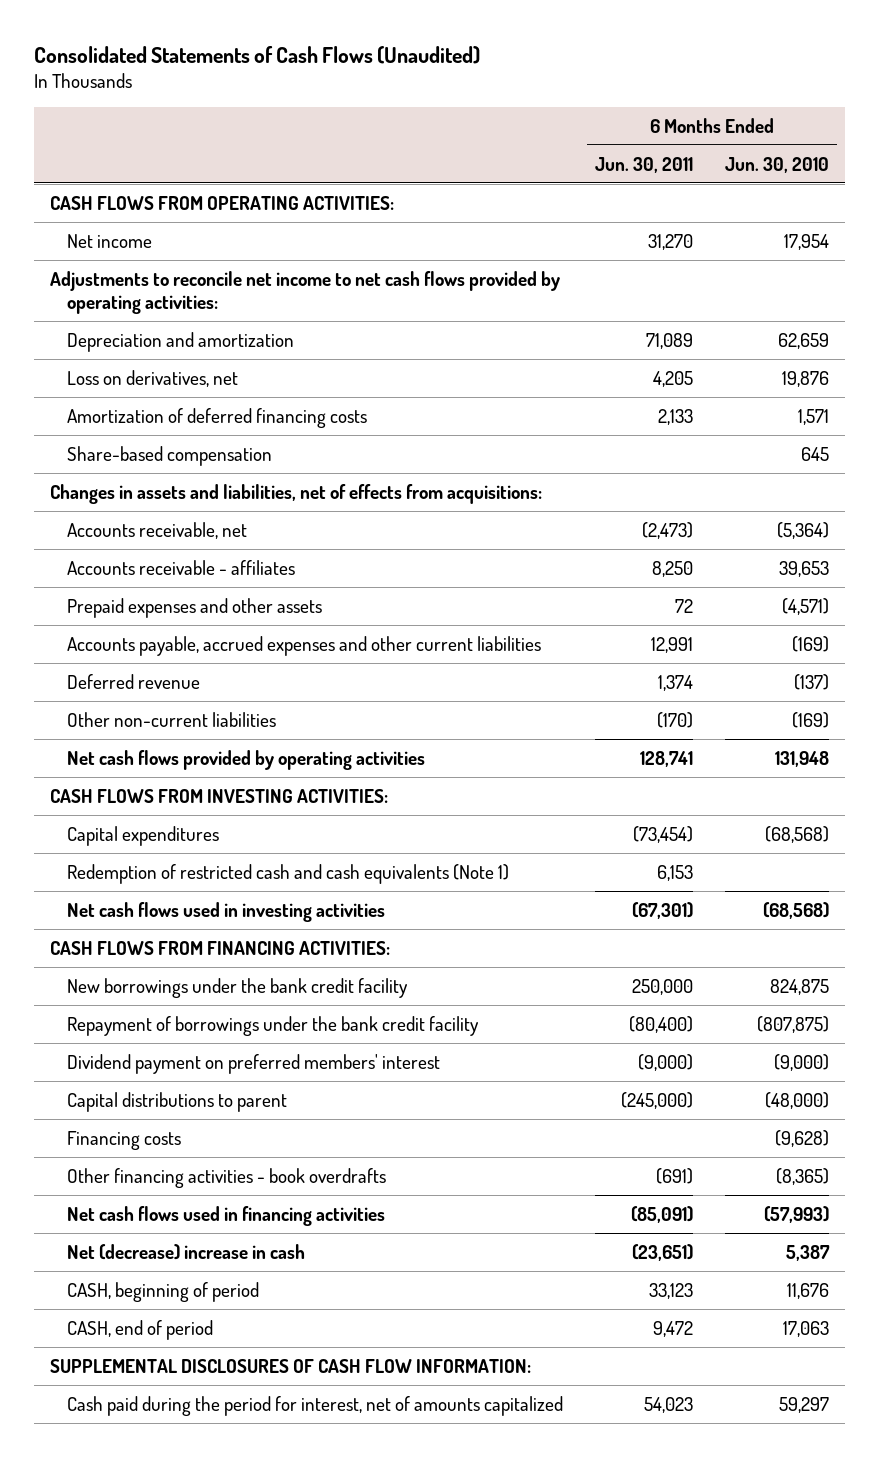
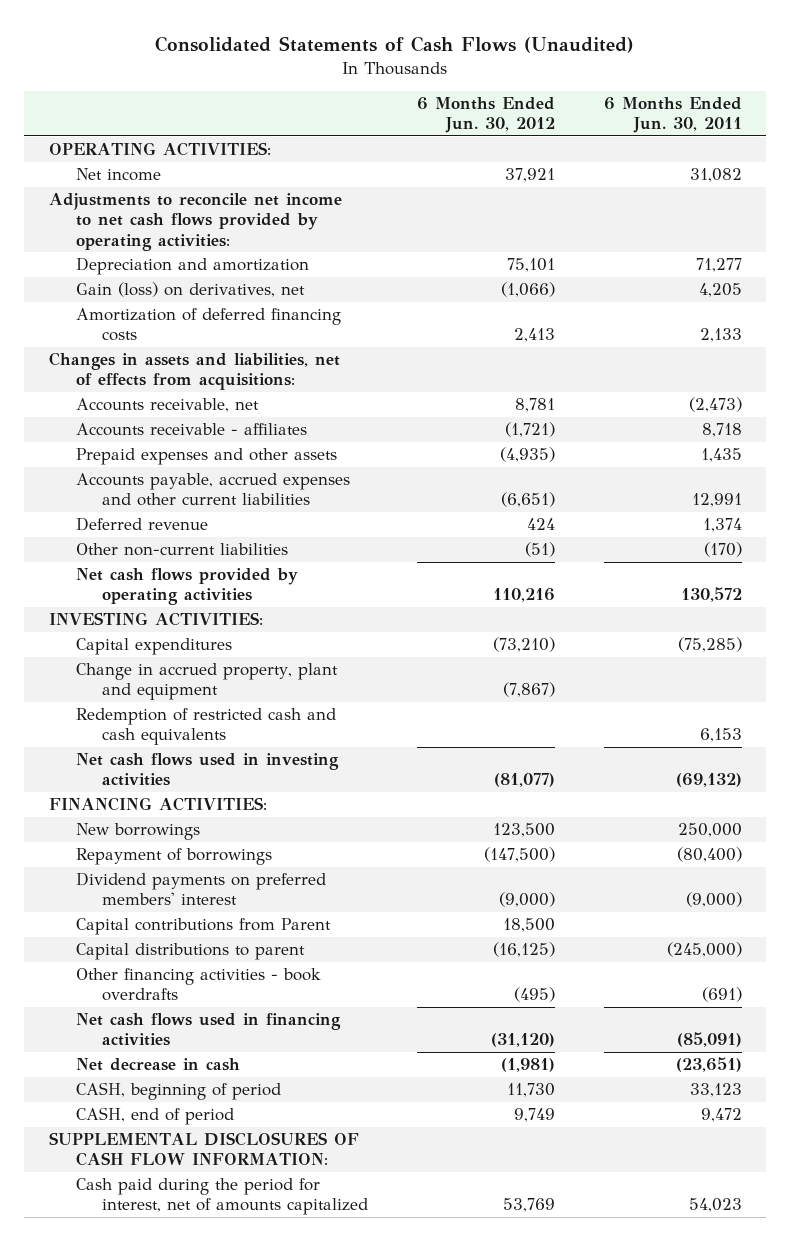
[724,156,829,173] Jun. 30, 2010 -> none
none -> [417,97,556,134] 6 Months Ended Jun. 30, 2012
[49,195,394,210] CASH FLOWS FROM OPERATING ACTIVITIES: -> [48,142,271,157] OPERATING ACTIVITIES:
[648,233,694,250] 31,270 -> [689,168,742,183] 31,082
[646,332,694,349] 71,089 -> [695,258,742,273] 71,277
[67,369,239,387] Loss on derivatives, net -> [75,282,305,298] Gain (loss) on derivatives, net
[67,445,273,466] Share-based compensation -> none
[652,560,694,577] 8,250 -> [701,423,742,438] 8,718
[675,598,694,613] 72 -> [700,448,742,463] 1,435
[640,750,694,767] 128,741 -> [680,587,742,603] 130,572
[49,788,388,803] CASH FLOWS FROM INVESTING ACTIVITIES: -> [48,612,263,627] INVESTING ACTIVITIES:
[633,825,694,843] (73,454) -> [677,637,742,653] (75,285)
none -> [75,663,338,701] Change in accrued property, plant and equipment
[67,863,510,884] Redemption of restricted cash and cash equivalents (Note 1) -> [75,708,336,746] Redemption of restricted cash and cash equivalents
[632,901,694,919] (67,301) -> [675,773,742,788] (69,132)
[49,940,390,955] CASH FLOWS FROM FINANCING ACTIVITIES: -> [48,797,267,812] FINANCING ACTIVITIES:
[67,977,409,998] New borrowings under the bank credit facility -> [75,823,200,841] New borrowings
[67,1015,480,1036] Repayment of borrowings under the bank credit facility -> [75,848,272,866] Repayment of borrowings
[67,1053,441,1074] Dividend payment on preferred members' interest -> [75,872,326,906] Dividend payments on preferred members' interest
none -> [75,918,331,936] Capital contributions from Parent
[67,1130,182,1150] Financing costs -> none
[67,1243,306,1260] Net (decrease) increase in cash -> [75,1058,240,1072] Net decrease in cash

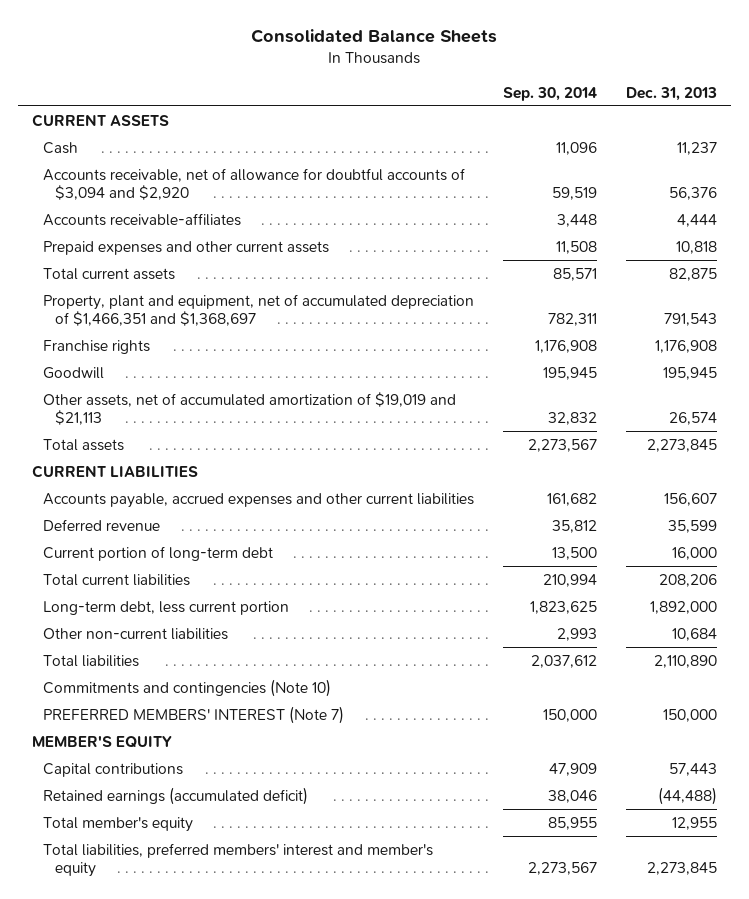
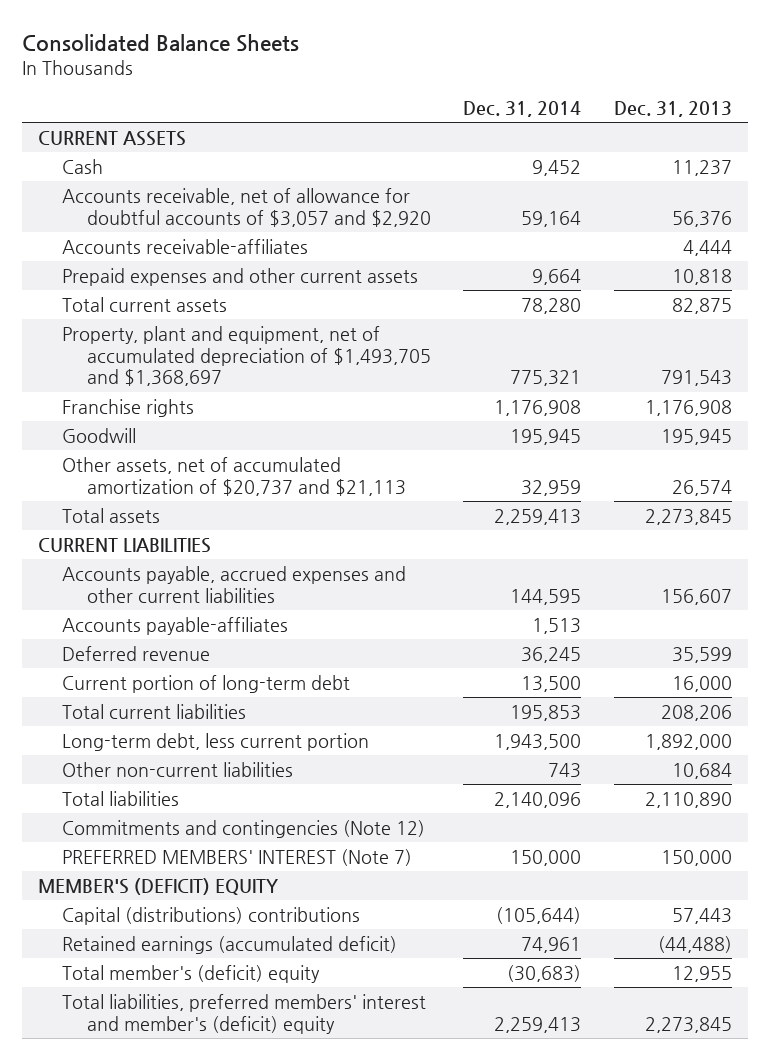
[503,86,598,101] Sep. 30, 2014 -> none
none -> [463,100,582,117] Dec. 31, 2014
[43,167,466,200] Accounts receivable, net of allowance for doubtful accounts of $3,094 and $2,920 -> [62,188,431,227] Accounts receivable, net of allowance for doubtful accounts of $3,057 and $2,920
[43,293,475,326] Property, plant and equipment, net of accumulated depreciation of $1,466,351 and $1,368,697 -> [62,326,431,387] Property, plant and equipment, net of accumulated depreciation of $1,493,705 and $1,368,697
[43,391,457,425] Other assets, net of accumulated amortization of $19,019 and $21,113 -> [62,457,406,496] Other assets, net of accumulated amortization of $20,737 and $21,113
none -> [62,617,289,636] Accounts payable-affiliates
[43,678,332,697] Commitments and contingencies (Note 10) -> [62,820,426,839] Commitments and contingencies (Note 12)
[31,735,172,748] MEMBER'S EQUITY -> [38,878,279,896] MEMBER'S (DEFICIT) EQUITY
[43,762,184,777] Capital contributions -> [62,907,361,926] Capital (distributions) contributions
[43,816,194,832] Total member's equity -> [62,965,321,984] Total member's (deficit) equity
[43,842,434,877] Total liabilities, preferred members' interest and member's equity -> [62,994,427,1034] Total liabilities, preferred members' interest and member's (deficit) equity

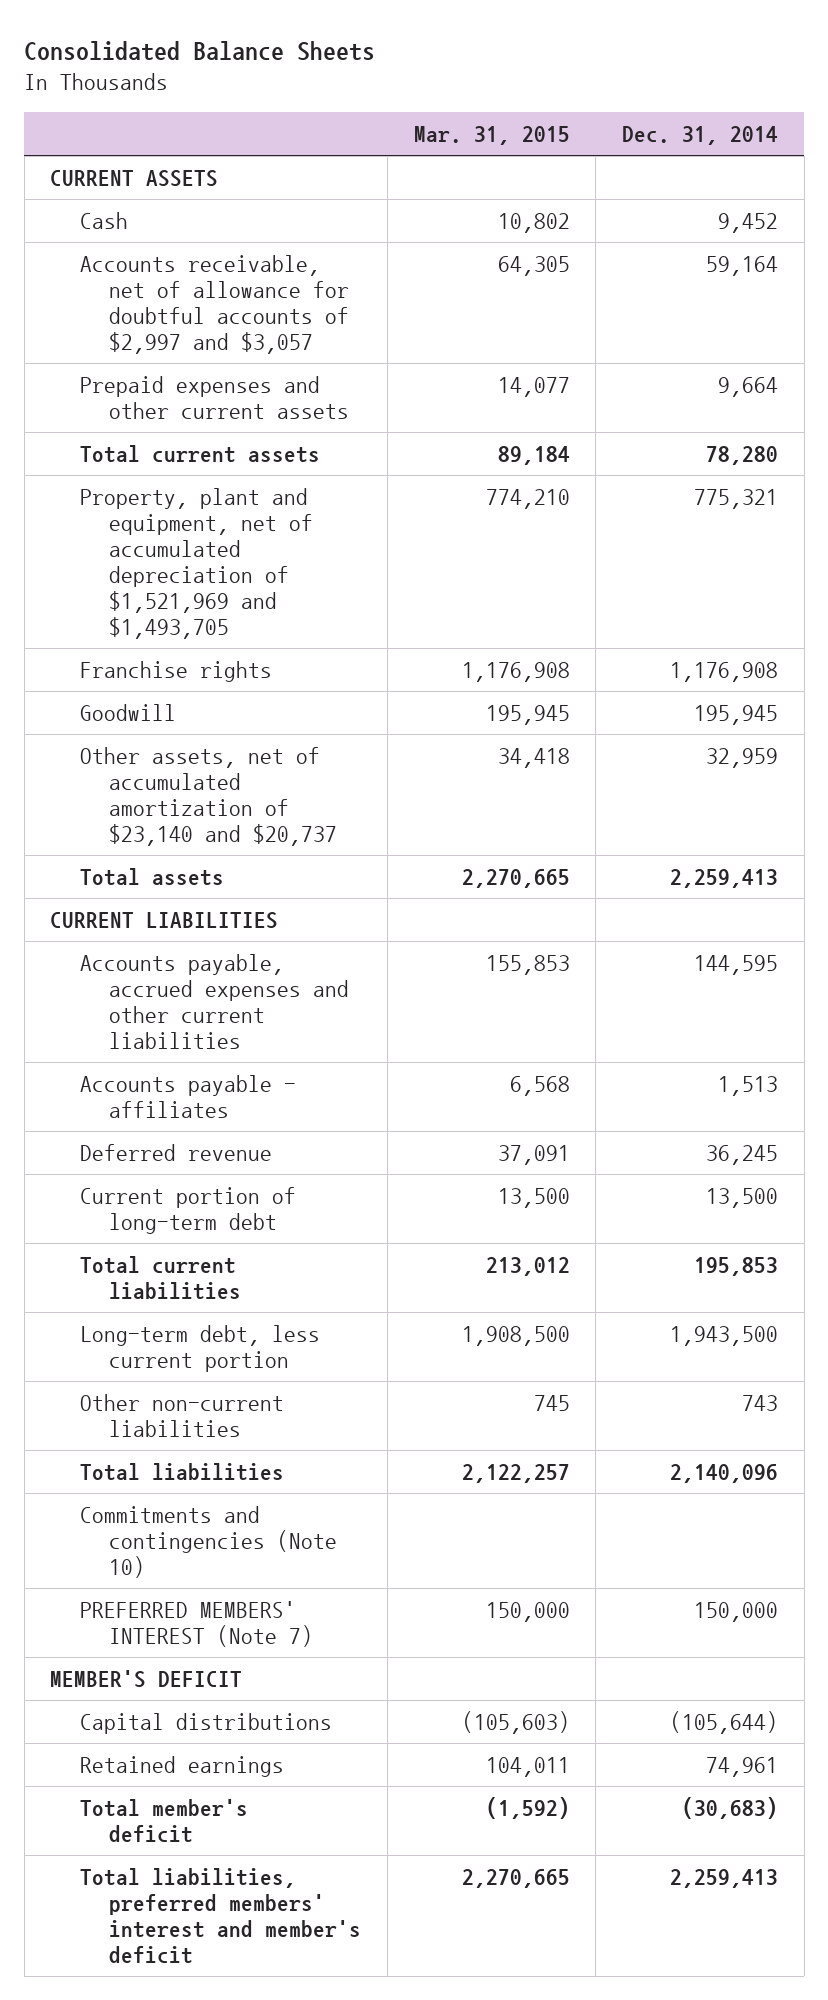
[613,100,732,117] Dec. 31, 2013 -> none
none -> [413,125,570,145] Mar. 31, 2015
[62,239,309,255] Accounts receivable-affiliates -> none
[62,188,431,227] Accounts receivable, net of allowance for doubtful accounts of $3,057 and $2,920 -> [79,254,350,354] Accounts receivable, net of allowance for doubtful accounts of $2,997 and $3,057
[62,326,431,387] Property, plant and equipment, net of accumulated depreciation of $1,493,705 and $1,368,697 -> [79,487,314,640] Property, plant and equipment, net of accumulated depreciation of $1,521,969 and $1,493,705
[62,457,406,496] Other assets, net of accumulated amortization of $20,737 and $21,113 -> [79,746,338,846] Other assets, net of accumulated amortization of $23,140 and $20,737
[62,617,289,636] Accounts payable-affiliates -> [79,1074,296,1118] Accounts payable - affiliates
[62,820,426,839] Commitments and contingencies (Note 12) -> [79,1505,338,1578] Commitments and contingencies (Note 10)
[38,878,279,896] MEMBER'S (DEFICIT) EQUITY -> [50,1669,243,1688] MEMBER'S DEFICIT
[62,907,361,926] Capital (distributions) contributions -> [79,1712,332,1734] Capital distributions
[62,936,398,955] Retained earnings (accumulated deficit) -> [79,1755,284,1777] Retained earnings
[62,965,321,984] Total member's (deficit) equity -> [79,1798,248,1843] Total member's deficit
[62,994,427,1034] Total liabilities, preferred members' interest and member's (deficit) equity -> [79,1867,362,1964] Total liabilities, preferred members' interest and member's deficit

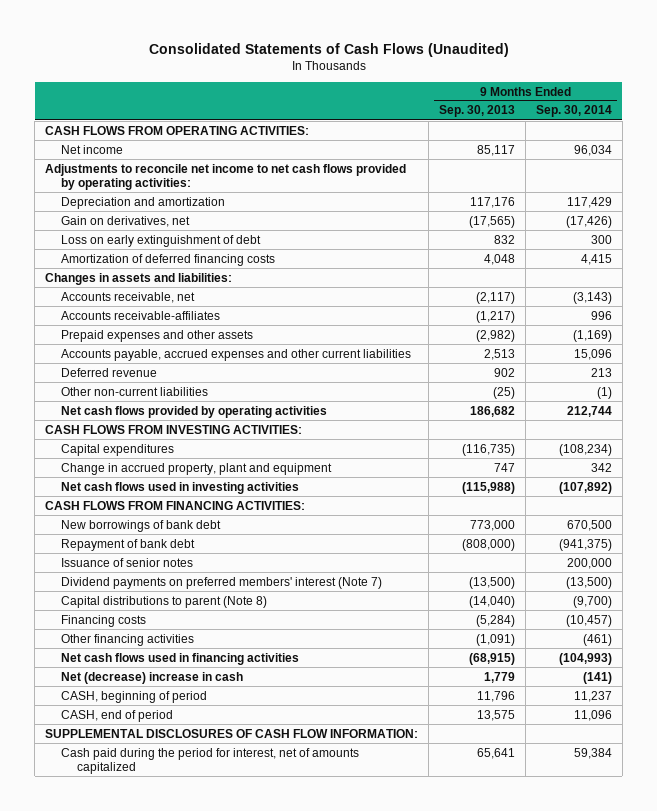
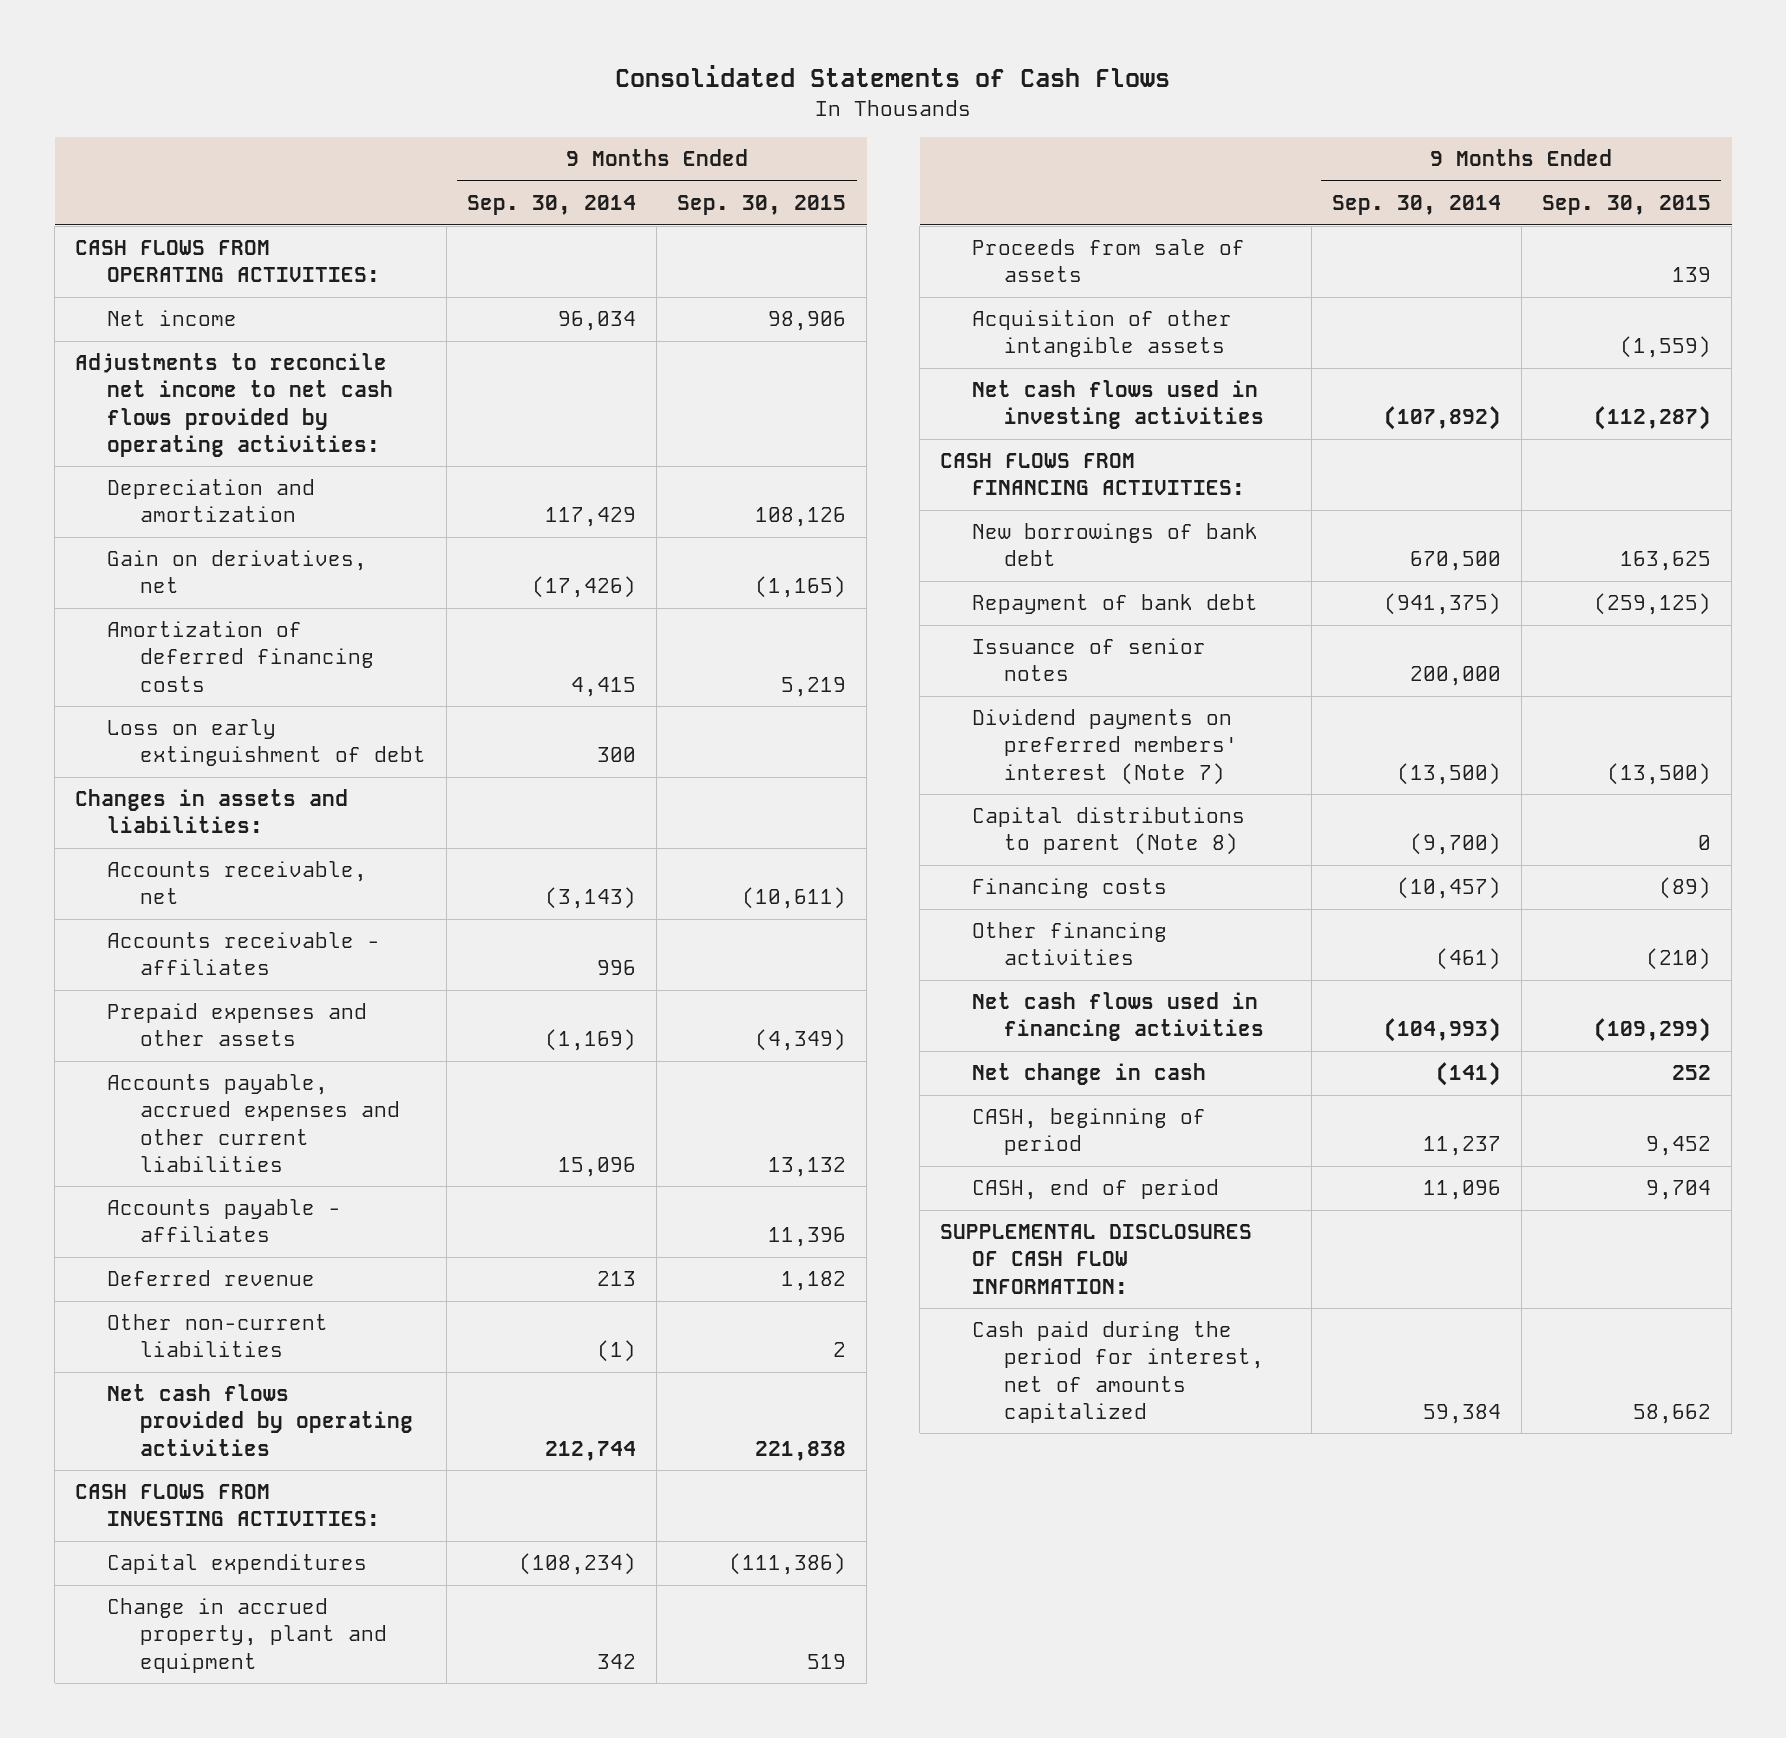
[148,42,509,57] Consolidated Statements of Cash Flows (Unaudited) -> [615,65,1171,88] Consolidated Statements of Cash Flows
[439,105,516,118] Sep. 30, 2013 -> none
none -> [677,195,847,216] Sep. 30, 2015
[60,234,261,247] Loss on early extinguishment of debt -> [107,719,426,767] Loss on early extinguishment of debt
[60,310,220,320] Accounts receivable-affiliates -> [107,932,381,976] Accounts receivable - affiliates
none -> [107,1199,342,1243] Accounts payable - affiliates
none -> [972,239,1246,283] Proceeds from sale of assets
none -> [972,310,1233,358] Acquisition of other intangible assets
[60,671,243,684] Net (decrease) increase in cash -> [972,1063,1207,1086] Net change in cash

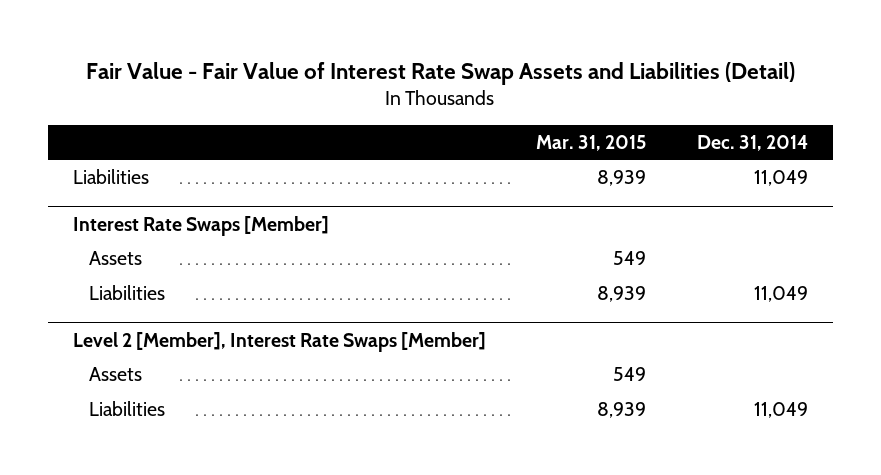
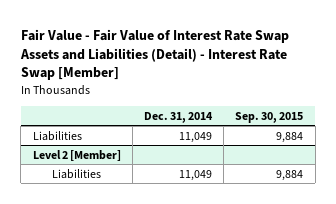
[86,61,796,85] Fair Value - Fair Value of Interest Rate Swap Assets and Liabilities (Detail) -> [19,28,289,81] Fair Value - Fair Value of Interest Rate Swap Assets and Liabilities (Detail) - Interest Rate Swap [Member]
[536,134,647,151] Mar. 31, 2015 -> none
none -> [235,111,304,123] Sep. 30, 2015
[89,251,143,266] Assets -> none
[89,285,166,301] Liabilities -> none
[73,332,487,353] Level 2 [Member], Interest Rate Swaps [Member] -> none
[89,367,143,382] Assets -> none
[73,216,330,237] Interest Rate Swaps [Member] -> [32,149,121,161] Level 2 [Member]

